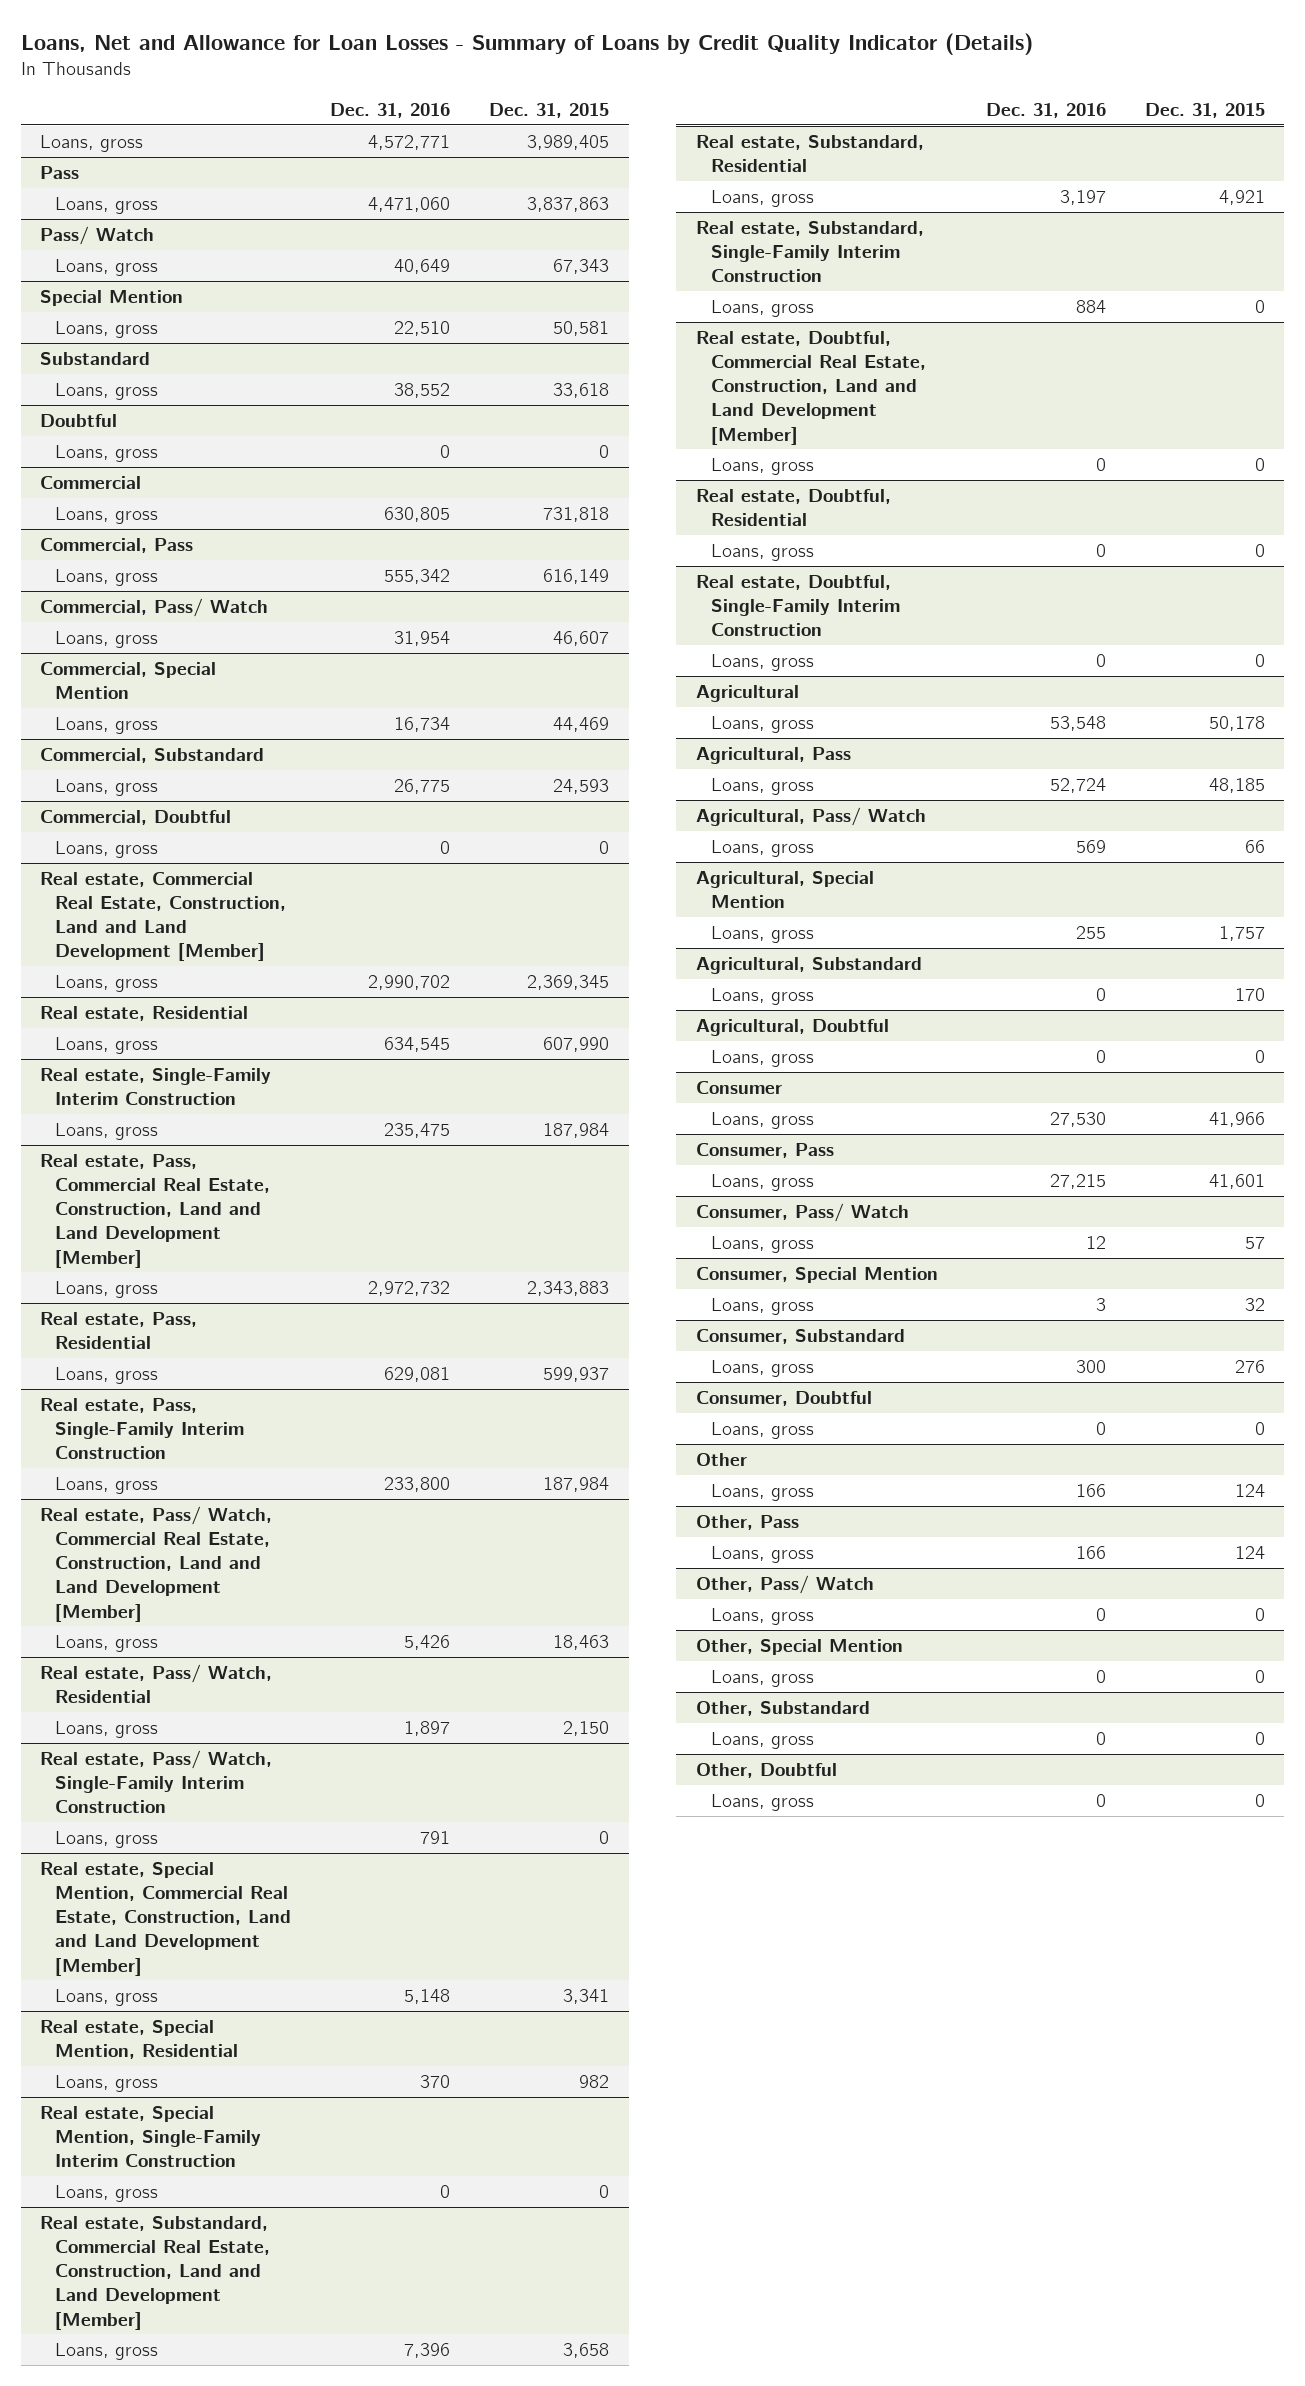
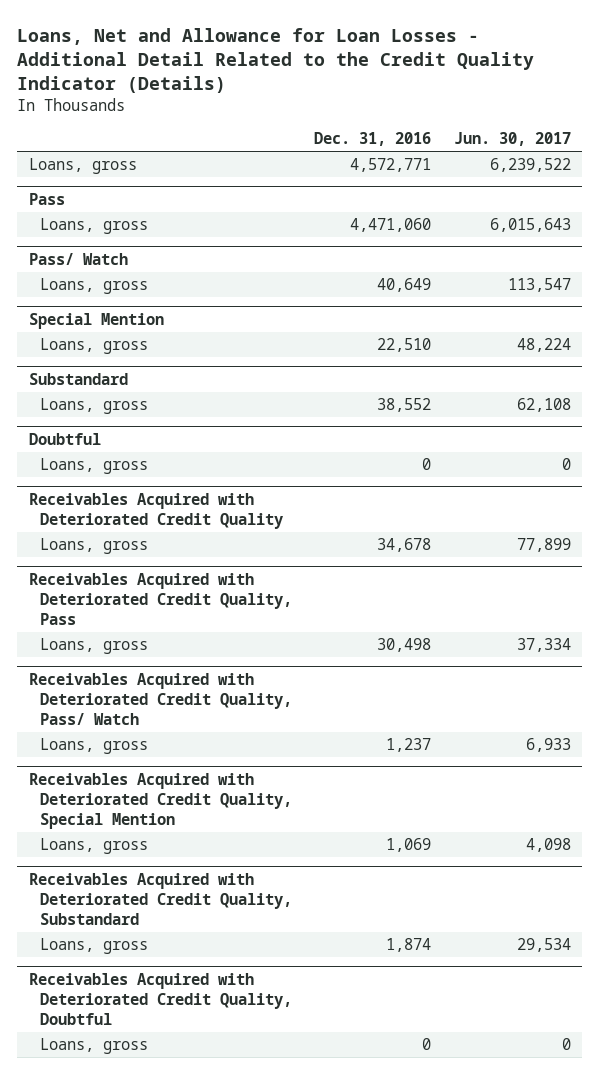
[20,32,1033,55] Loans, Net and Allowance for Loan Losses - Summary of Loans by Credit Quality Indicator (Details) -> [17,27,535,93] Loans, Net and Allowance for Loan Losses - Additional Detail Related to the Credit Quality Indicator (Details)
[489,103,610,119] Dec. 31, 2015 -> none
none -> [453,132,571,147] Jun. 30, 2017
[40,475,142,489] Commercial -> none
[40,537,194,553] Commercial, Pass -> none
[40,597,269,617] Commercial, Pass/ Watch -> none
[40,661,217,699] Commercial, Special Mention -> none
[40,747,265,763] Commercial, Substandard -> none
[40,809,232,825] Commercial, Doubtful -> none
[55,840,159,858] Loans, gross -> none
[40,871,287,962] Real estate, Commercial Real Estate, Construction, Land and Land Development [Member] -> none
[55,974,159,992] Loans, gross -> none
[40,1005,249,1021] Real estate, Residential -> none
[55,1036,159,1054] Loans, gross -> none
[40,1067,272,1105] Real estate, Single-Family Interim Construction -> none
[55,1122,159,1140] Loans, gross -> none
[40,1153,271,1268] Real estate, Pass, Commercial Real Estate, Construction, Land and Land Development [Member] -> none
[55,1280,159,1298] Loans, gross -> none
[40,1311,198,1349] Real estate, Pass, Residential -> none
[55,1366,159,1384] Loans, gross -> none
[40,1397,245,1460] Real estate, Pass, Single-Family Interim Construction -> none
[55,1476,159,1494] Loans, gross -> none
[40,1505,273,1622] Real estate, Pass/ Watch, Commercial Real Estate, Construction, Land and Land Development [Member] -> none
[55,1634,159,1652] Loans, gross -> none
[40,1663,273,1703] Real estate, Pass/ Watch, Residential -> none
[55,1720,159,1738] Loans, gross -> none
[40,1749,273,1814] Real estate, Pass/ Watch, Single-Family Interim Construction -> none
[55,1830,159,1848] Loans, gross -> none
[40,1861,292,1976] Real estate, Special Mention, Commercial Real Estate, Construction, Land and Land Development [Member] -> none
[55,1988,159,2006] Loans, gross -> none
[40,2019,239,2059] Real estate, Special Mention, Residential -> none
[55,2074,159,2092] Loans, gross -> none
[40,2105,262,2168] Real estate, Special Mention, Single-Family Interim Construction -> none
[55,2184,159,2202] Loans, gross -> none
[40,2215,271,2330] Real estate, Substandard, Commercial Real Estate, Construction, Land and Land Development [Member] -> none
[55,2342,159,2360] Loans, gross -> none
[695,134,924,172] Real estate, Substandard, Residential -> none
[710,189,814,207] Loans, gross -> none
[695,220,924,283] Real estate, Substandard, Single-Family Interim Construction -> none
[710,299,814,317] Loans, gross -> none
[695,330,926,445] Real estate, Doubtful, Commercial Real Estate, Construction, Land and Land Development [Member] -> none
[710,457,814,475] Loans, gross -> none
[695,488,891,526] Real estate, Doubtful, Residential -> none
[710,543,814,561] Loans, gross -> none
[695,574,900,637] Real estate, Doubtful, Single-Family Interim Construction -> none
[710,653,814,671] Loans, gross -> none
[695,684,799,702] Agricultural -> none
[710,715,814,733] Loans, gross -> none
[695,746,851,764] Agricultural, Pass -> none
[710,777,814,795] Loans, gross -> none
[695,806,926,826] Agricultural, Pass/ Watch -> none
[710,839,814,857] Loans, gross -> none
[695,870,874,908] Agricultural, Special Mention -> none
[710,925,814,943] Loans, gross -> none
[695,956,922,974] Agricultural, Substandard -> none
[710,987,814,1005] Loans, gross -> none
[695,1018,889,1036] Agricultural, Doubtful -> none
[710,1049,814,1067] Loans, gross -> none
[695,1080,782,1094] Consumer -> none
[710,1111,814,1129] Loans, gross -> none
[695,1142,834,1158] Consumer, Pass -> none
[710,1173,814,1191] Loans, gross -> none
[695,1202,909,1222] Consumer, Pass/ Watch -> none
[710,1235,814,1253] Loans, gross -> none
[695,1266,938,1283] Consumer, Special Mention -> none
[710,1297,814,1315] Loans, gross -> none
[695,1328,905,1344] Consumer, Substandard -> none
[710,1359,814,1377] Loans, gross -> none
[695,1390,872,1406] Consumer, Doubtful -> none
[710,1421,814,1439] Loans, gross -> none
[695,1452,747,1466] Other -> none
[710,1483,814,1501] Loans, gross -> none
[695,1514,799,1530] Other, Pass -> none
[710,1545,814,1563] Loans, gross -> none
[695,1574,874,1594] Other, Pass/ Watch -> none
[710,1607,814,1625] Loans, gross -> none
[695,1638,903,1655] Other, Special Mention -> none
[710,1669,814,1687] Loans, gross -> none
[695,1700,870,1716] Other, Substandard -> none
[710,1731,814,1749] Loans, gross -> none
[695,1762,837,1778] Other, Doubtful -> none
none -> [28,493,283,530] Receivables Acquired with Deteriorated Credit Quality
[384,506,451,522] 630,805 -> [377,538,432,553] 34,678
none -> [28,573,292,626] Receivables Acquired with Deteriorated Credit Quality, Pass
[384,568,451,584] 555,342 -> [377,638,432,653] 30,498
none -> [28,673,292,726] Receivables Acquired with Deteriorated Credit Quality, Pass/ Watch
[394,630,451,646] 31,954 -> [386,738,432,753] 1,237
none -> [28,773,292,830] Receivables Acquired with Deteriorated Credit Quality, Special Mention
[394,716,451,732] 16,734 -> [386,838,432,853] 1,069
none -> [28,873,292,926] Receivables Acquired with Deteriorated Credit Quality, Substandard
[394,778,451,794] 26,775 -> [386,938,432,953] 1,874
none -> [28,973,292,1026] Receivables Acquired with Deteriorated Credit Quality, Doubtful

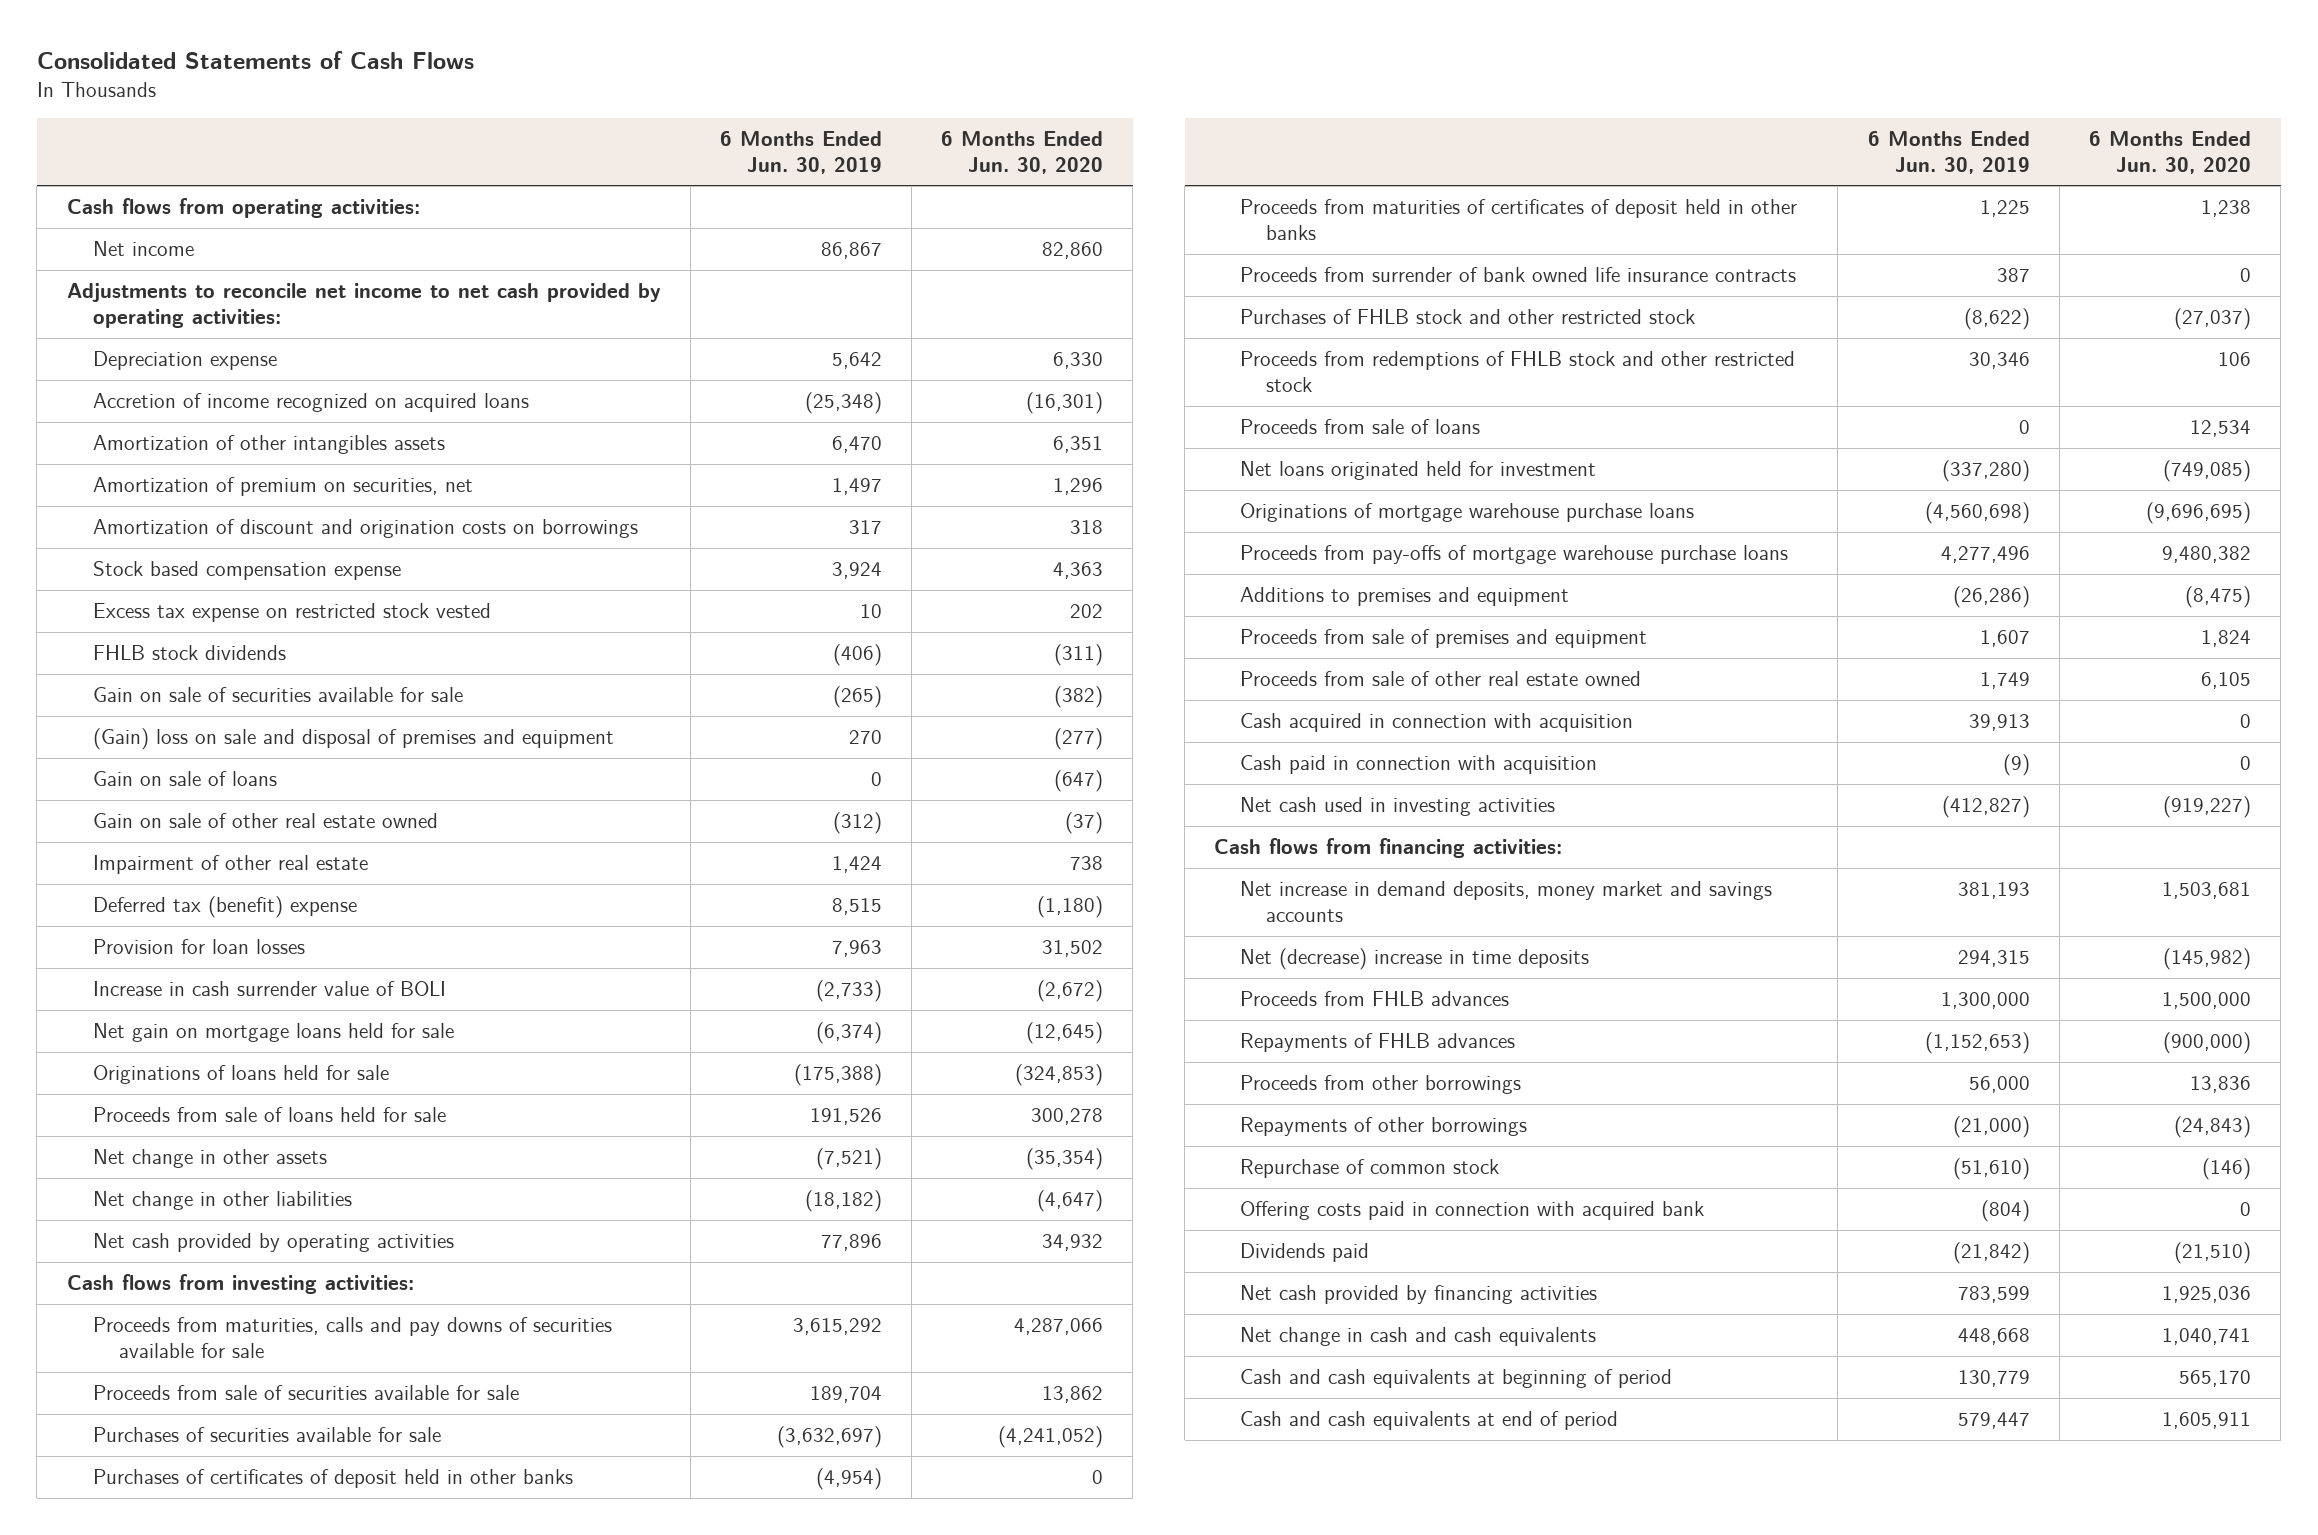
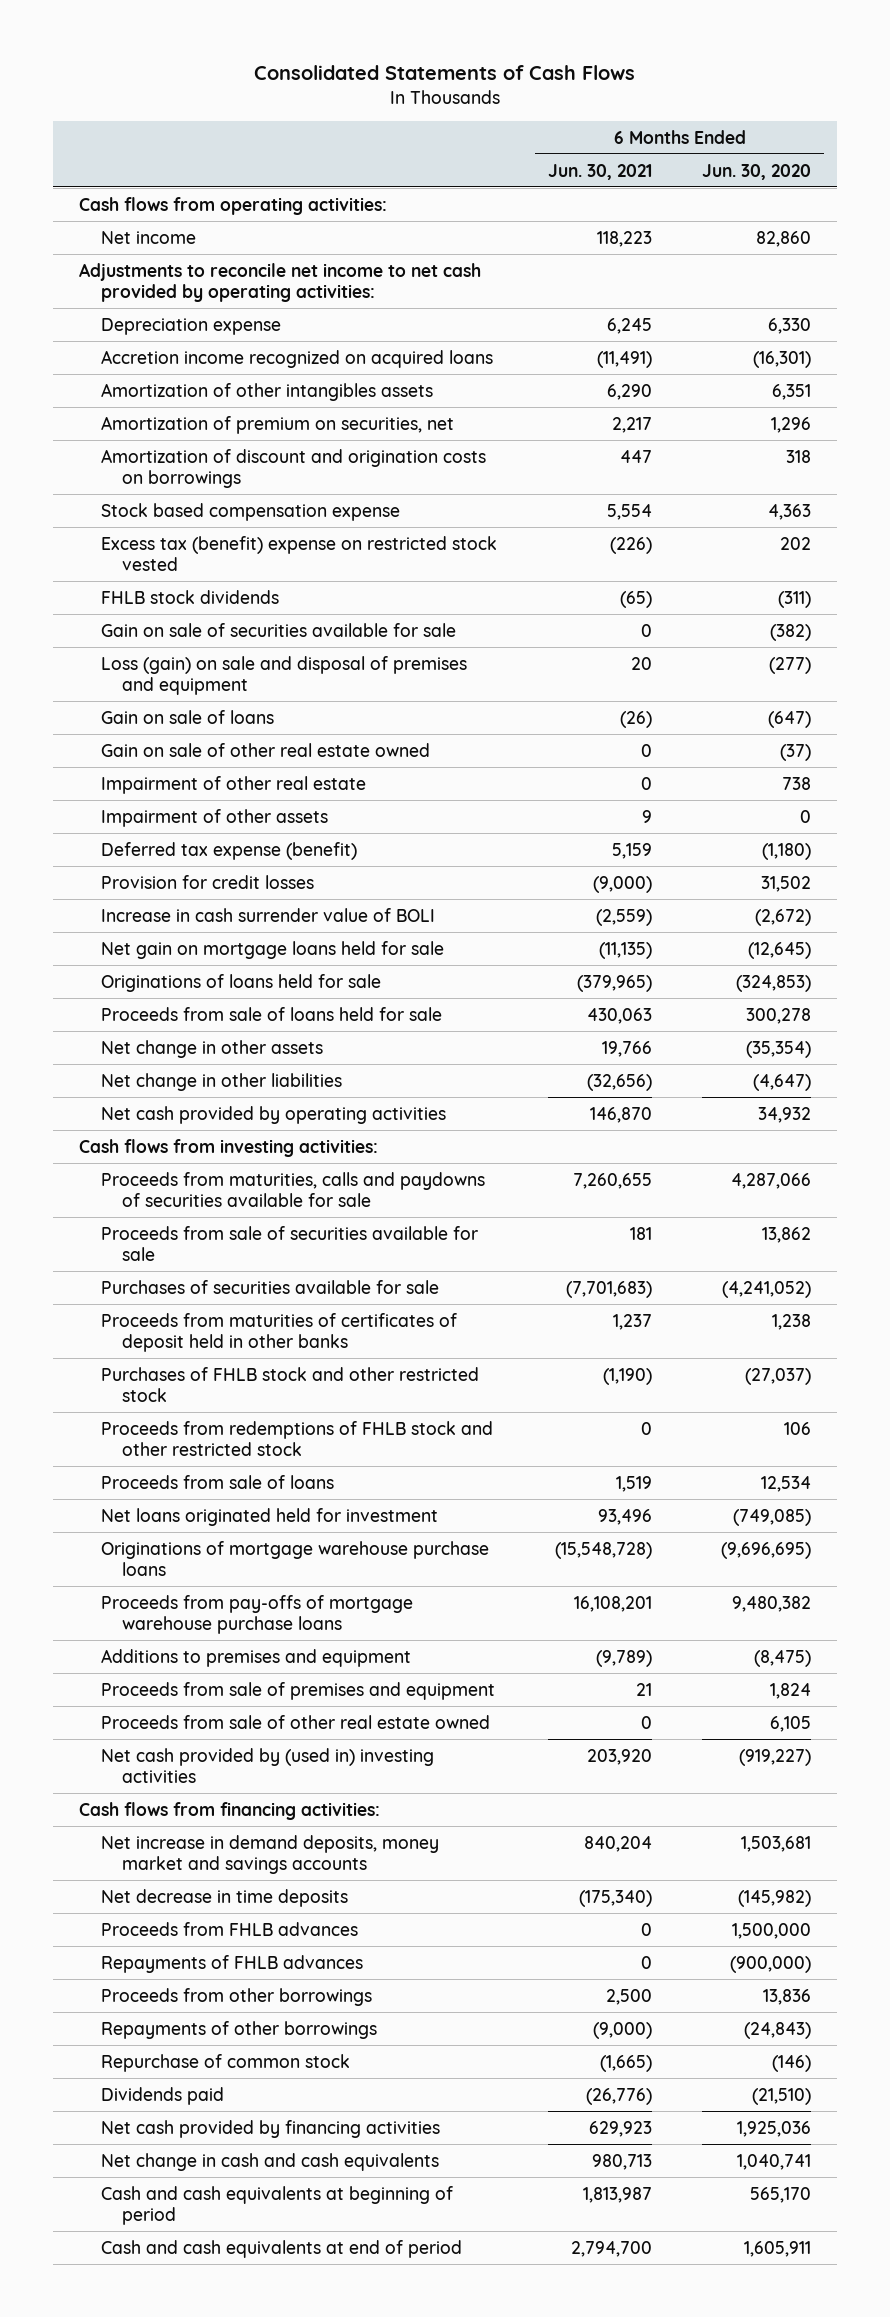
[719,130,882,174] 6 Months Ended Jun. 30, 2019 -> none
none -> [547,163,652,180] Jun. 30, 2021
[92,393,529,413] Accretion of income recognized on acquired loans -> [100,349,493,368] Accretion income recognized on acquired loans
[92,603,491,623] Excess tax expense on restricted stock vested -> [100,535,497,572] Excess tax (benefit) expense on restricted stock vested
[92,728,614,751] (Gain) loss on sale and disposal of premises and equipment -> [100,655,467,696] Loss (gain) on sale and disposal of premises and equipment
none -> [100,808,328,827] Impairment of other assets
[92,896,357,919] Deferred tax (benefit) expense -> [100,841,357,860] Deferred tax expense (benefit)
[92,939,305,955] Provision for loan losses -> [100,874,314,889] Provision for credit losses
[92,1317,612,1359] Proceeds from maturities, calls and pay downs of securities available for sale -> [100,1171,485,1208] Proceeds from maturities, calls and paydowns of securities available for sale
[92,1469,573,1489] Purchases of certificates of deposit held in other banks -> none
[1240,267,1797,283] Proceeds from surrender of bank owned life insurance contracts -> none
[1240,713,1634,733] Cash acquired in connection with acquisition -> none
[1240,755,1598,775] Cash paid in connection with acquisition -> none
[1240,797,1556,817] Net cash used in investing activities -> [100,1747,434,1784] Net cash provided by (used in) investing activities
[1240,948,1590,971] Net (decrease) increase in time deposits -> [100,1888,348,1907] Net decrease in time deposits
[1240,1201,1705,1221] Offering costs paid in connection with acquired bank -> none

